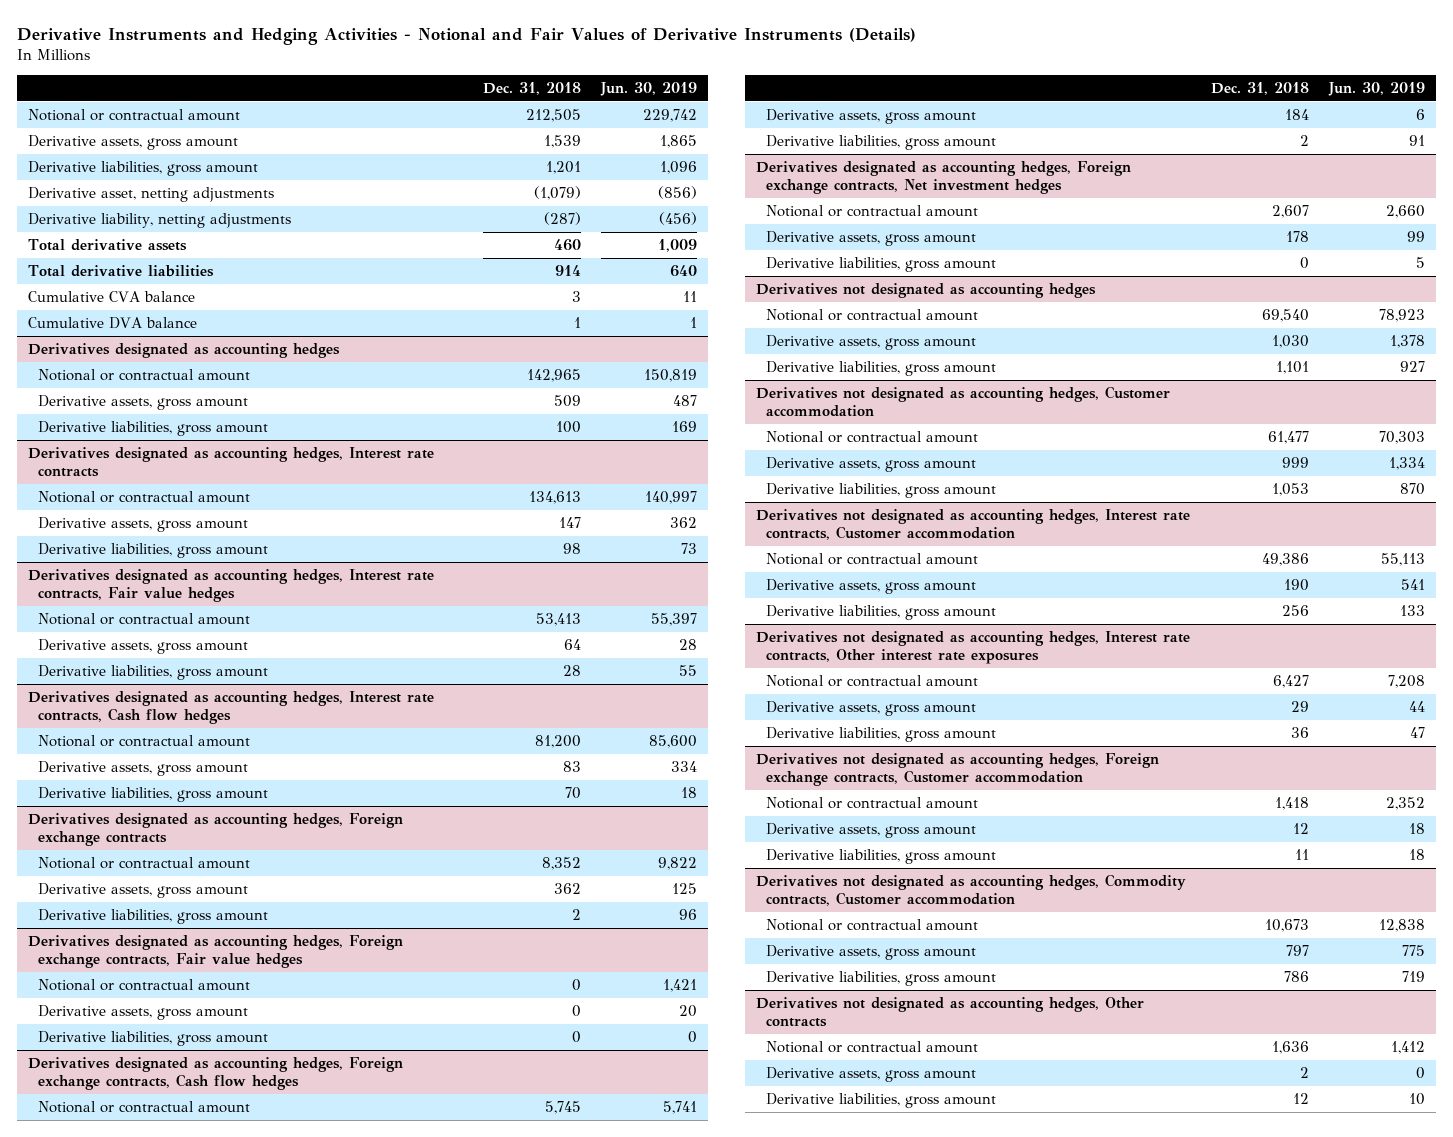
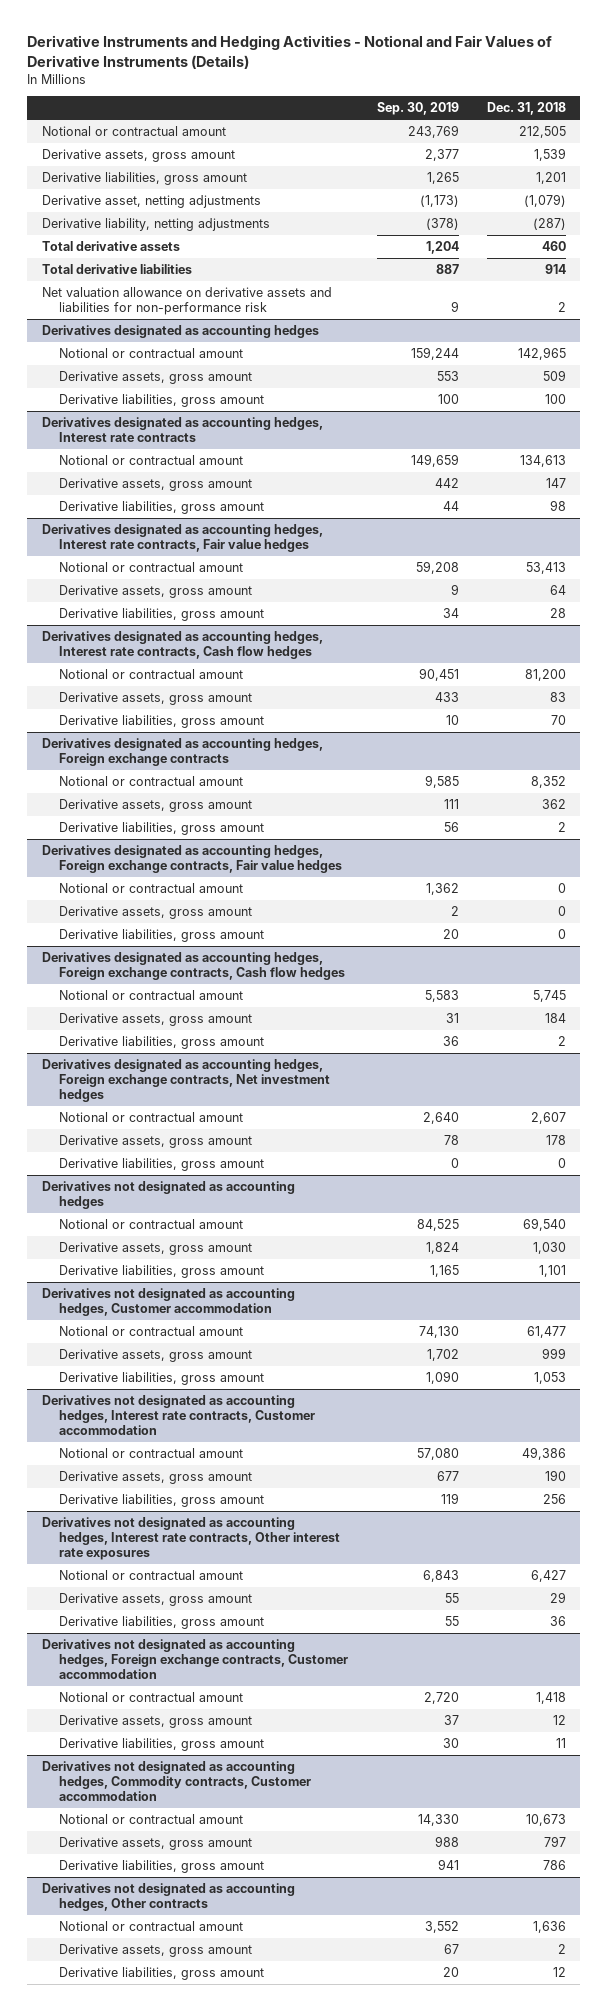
[600,82,698,97] Jun. 30, 2019 -> none
none -> [376,102,459,116] Sep. 30, 2019
[27,290,195,302] Cumulative CVA balance -> none
[27,316,197,329] Cumulative DVA balance -> none
none -> [41,287,332,316] Net valuation allowance on derivative assets and liabilities for non-performance risk

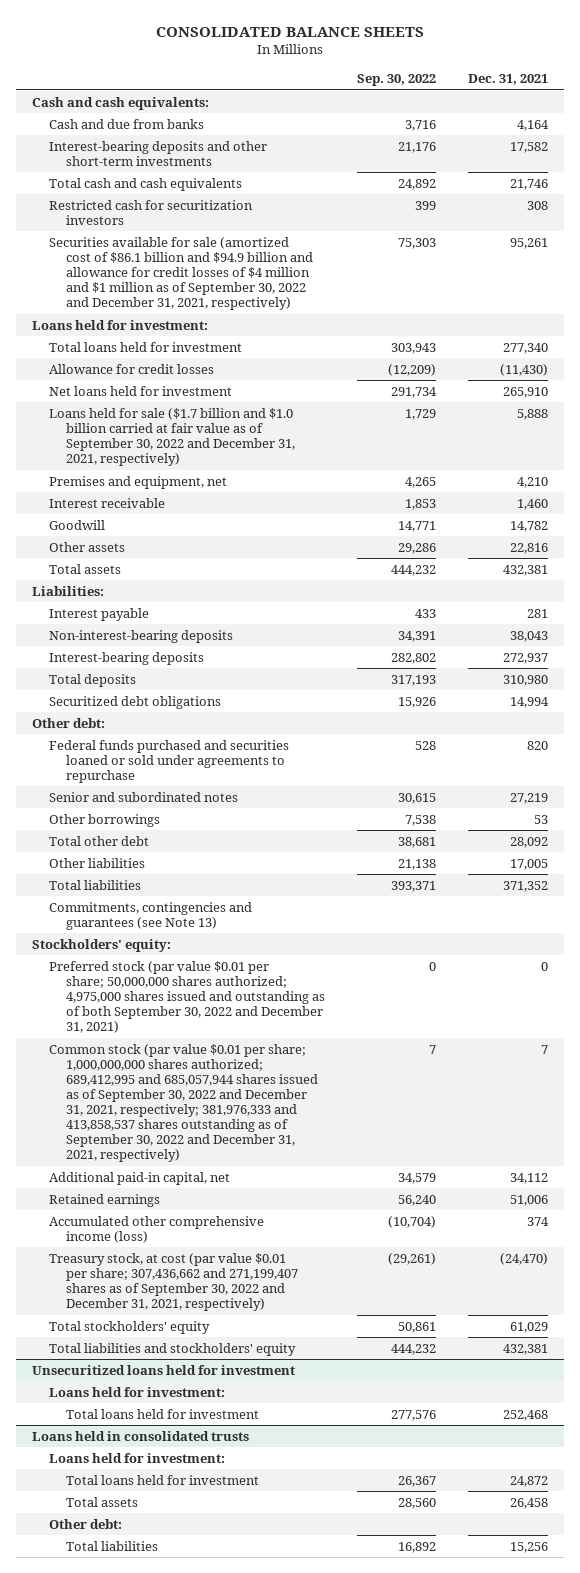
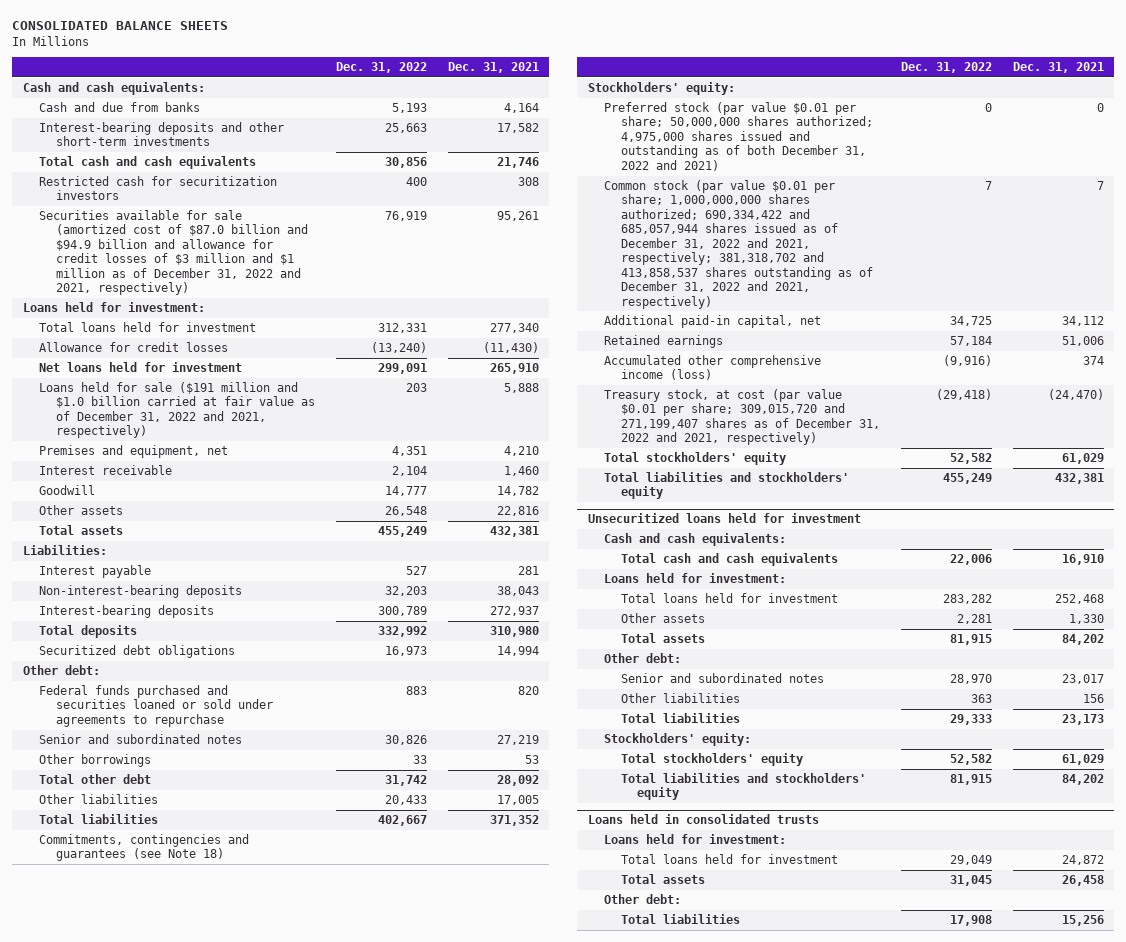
[356,74,436,87] Sep. 30, 2022 -> none
none -> [335,62,427,74] Dec. 31, 2022
[49,236,313,311] Securities available for sale (amortized cost of $86.1 billion and $94.9 billion and allowance for credit losses of $4 million and $1 million as of September 30, 2022 and December 31, 2021, respectively) -> [39,210,308,296] Securities available for sale (amortized cost of $87.0 billion and $94.9 billion and allowance for credit losses of $3 million and $1 million as of December 31, 2022 and 2021, respectively)
[49,407,295,467] Loans held for sale ($1.7 billion and $1.0 billion carried at fair value as of September 30, 2022 and December 31, 2021, respectively) -> [39,382,315,439] Loans held for sale ($191 million and $1.0 billion carried at fair value as of December 31, 2022 and 2021, respectively)
[49,901,253,930] Commitments, contingencies and guarantees (see Note 13) -> [39,834,250,862] Commitments, contingencies and guarantees (see Note 18)
[49,960,325,1034] Preferred stock (par value $0.01 per share; 50,000,000 shares authorized; 4,975,000 shares issued and outstanding as of both September 30, 2022 and December 31, 2021) -> [604,102,873,171] Preferred stock (par value $0.01 per share; 50,000,000 shares authorized; 4,975,000 shares issued and outstanding as of both December 31, 2022 and 2021)
[49,1043,318,1163] Common stock (par value $0.01 per share; 1,000,000,000 shares authorized; 689,412,995 and 685,057,944 shares issued as of September 30, 2022 and December 31, 2021, respectively; 381,976,333 and 413,858,537 shares outstanding as of September 30, 2022 and December 31, 2021, respectively) -> [604,180,873,309] Common stock (par value $0.01 per share; 1,000,000,000 shares authorized; 690,334,422 and 685,057,944 shares issued as of December 31, 2022 and 2021, respectively; 381,318,702 and 413,858,537 shares outstanding as of December 31, 2022 and 2021, respectively)
[49,1252,298,1312] Treasury stock, at cost (par value $0.01 per share; 307,436,662 and 271,199,407 shares as of September 30, 2022 and December 31, 2021, respectively) -> [604,389,880,446] Treasury stock, at cost (par value $0.01 per share; 309,015,720 and 271,199,407 shares as of December 31, 2022 and 2021, respectively)
none -> [604,533,787,547] Cash and cash equivalents:
none -> [620,553,838,567] Total cash and cash equivalents
none -> [620,613,705,624] Other assets
none -> [620,633,705,644] Total assets
none -> [604,653,682,664] Other debt:
none -> [620,673,824,684] Senior and subordinated notes
none -> [620,693,740,704] Other liabilities
none -> [620,713,740,724] Total liabilities
none -> [604,733,752,747] Stockholders' equity:
none -> [620,753,803,767] Total stockholders' equity
none -> [620,773,866,801] Total liabilities and stockholders' equity

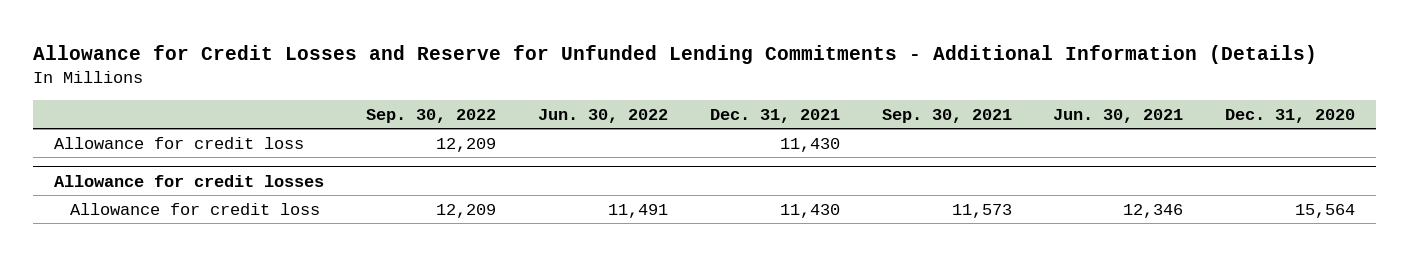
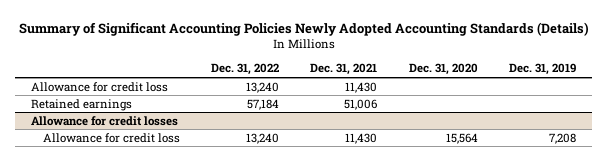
[33,44,1318,64] Allowance for Credit Losses and Reserve for Unfunded Lending Commitments - Additional Information (Details) -> [18,21,589,36] Summary of Significant Accounting Policies Newly Adopted Accounting Standards (Details)
[366,108,497,123] Sep. 30, 2022 -> none
[537,108,668,123] Jun. 30, 2022 -> none
[881,108,1012,123] Sep. 30, 2021 -> none
[1053,108,1184,123] Jun. 30, 2021 -> none
none -> [211,63,280,76] Dec. 31, 2022
none -> [509,63,577,76] Dec. 31, 2019
none -> [31,98,133,111] Retained earnings

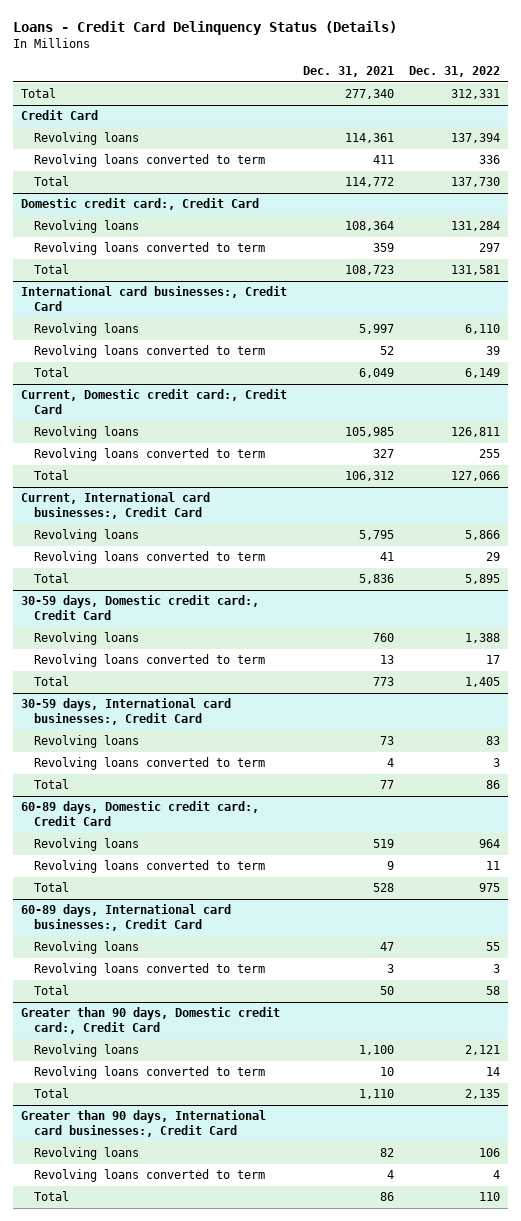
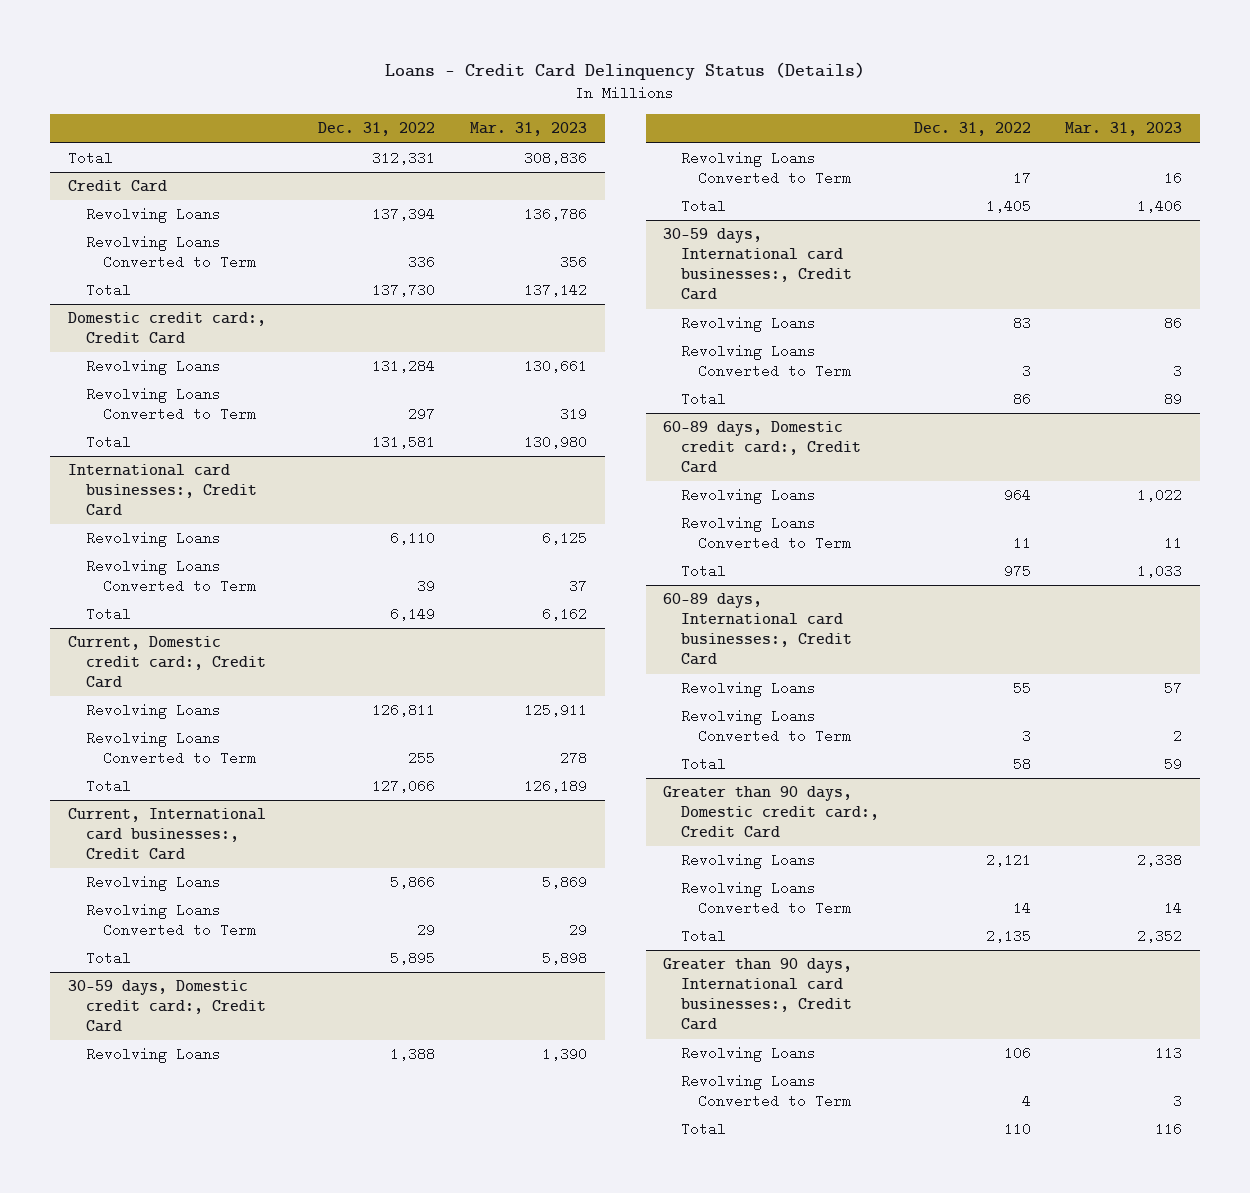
[302,66,394,78] Dec. 31, 2021 -> none
none -> [470,122,588,137] Mar. 31, 2023
[34,132,140,146] Revolving loans -> [85,207,221,224] Revolving Loans
[34,154,266,168] Revolving loans converted to term -> [85,235,257,270] Revolving Loans Converted to Term
[34,220,140,234] Revolving loans -> [85,359,221,376] Revolving Loans
[34,242,266,256] Revolving loans converted to term -> [85,387,257,422] Revolving Loans Converted to Term
[34,323,140,337] Revolving loans -> [85,531,221,548] Revolving Loans
[34,345,266,359] Revolving loans converted to term -> [85,559,257,594] Revolving Loans Converted to Term
[34,426,140,440] Revolving loans -> [85,703,221,720] Revolving Loans
[34,448,266,462] Revolving loans converted to term -> [85,731,257,766] Revolving Loans Converted to Term
[34,529,140,543] Revolving loans -> [85,875,221,892] Revolving Loans
[34,551,266,565] Revolving loans converted to term -> [85,903,257,938] Revolving Loans Converted to Term
[34,632,140,646] Revolving loans -> [85,1047,221,1064] Revolving Loans
[34,654,266,668] Revolving loans converted to term -> [680,151,852,186] Revolving Loans Converted to Term
[34,735,140,749] Revolving loans -> [680,316,816,333] Revolving Loans
[34,757,266,771] Revolving loans converted to term -> [680,344,852,379] Revolving Loans Converted to Term
[34,838,140,852] Revolving loans -> [680,488,816,505] Revolving Loans
[34,860,266,874] Revolving loans converted to term -> [680,516,852,551] Revolving Loans Converted to Term
[34,941,140,955] Revolving loans -> [680,681,816,698] Revolving Loans
[34,963,266,977] Revolving loans converted to term -> [680,709,852,744] Revolving Loans Converted to Term
[34,1044,140,1058] Revolving loans -> [680,853,816,870] Revolving Loans
[34,1066,266,1080] Revolving loans converted to term -> [680,881,852,916] Revolving Loans Converted to Term
[34,1147,140,1161] Revolving loans -> [680,1046,816,1063] Revolving Loans
[34,1169,266,1183] Revolving loans converted to term -> [680,1074,852,1109] Revolving Loans Converted to Term

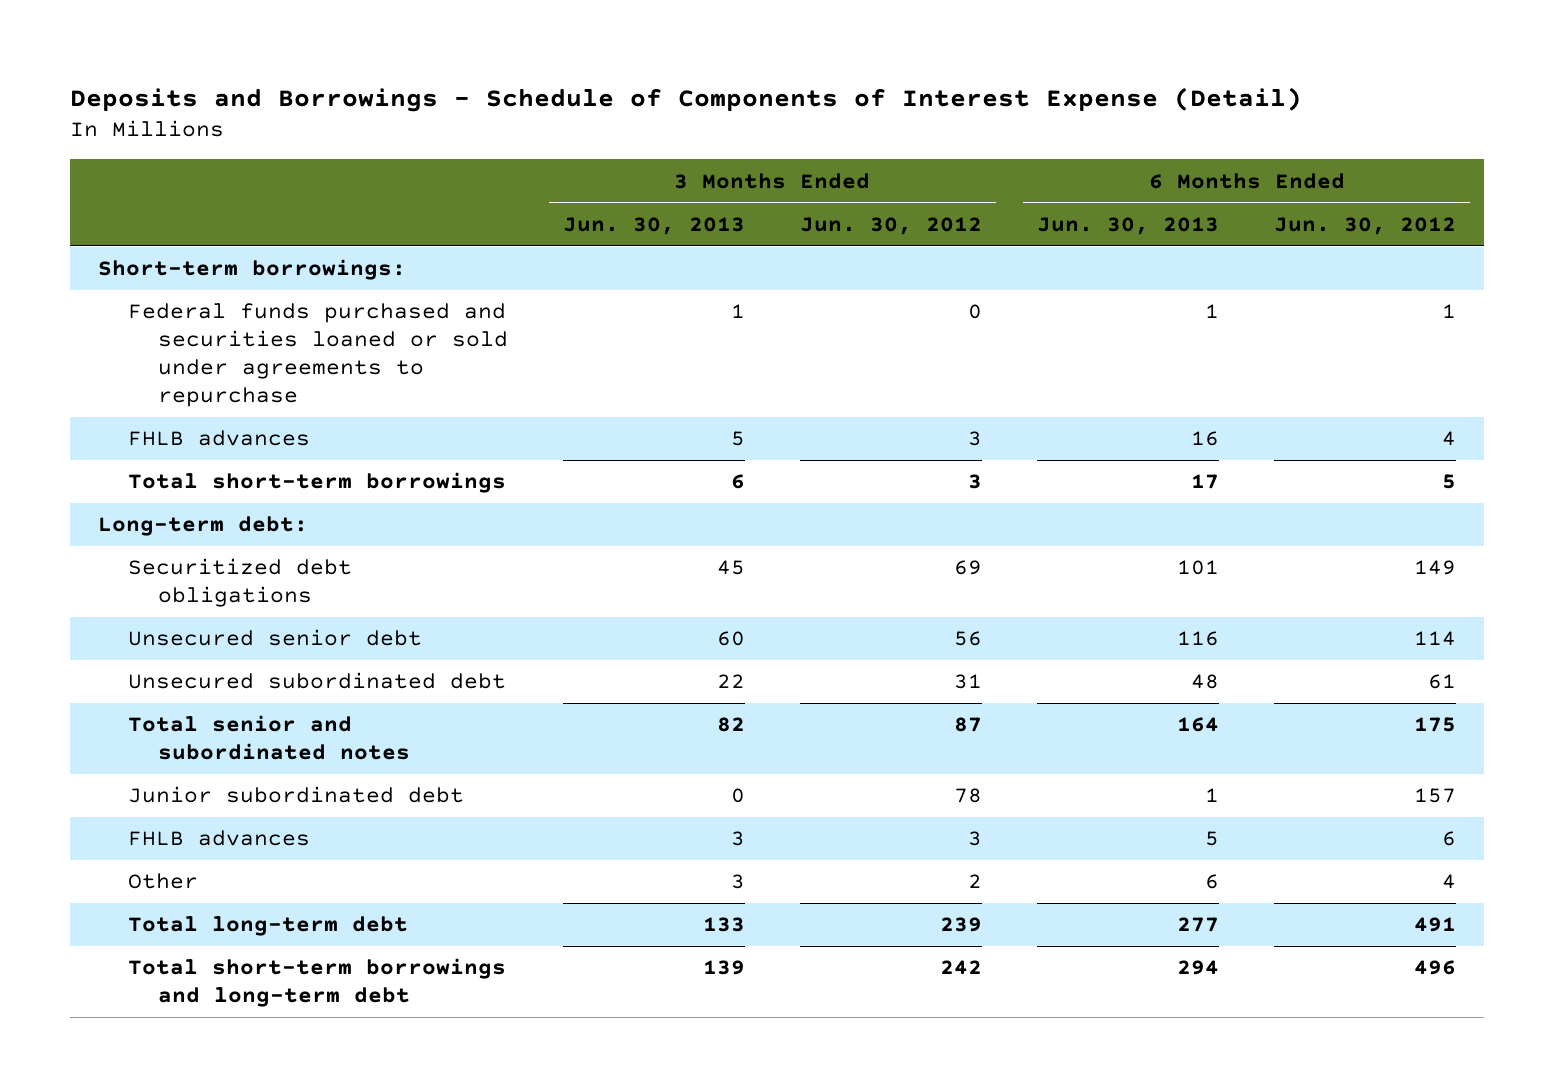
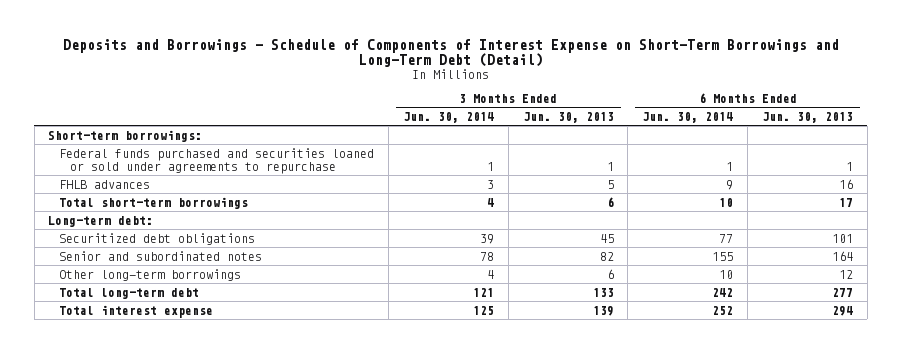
[70,86,1303,112] Deposits and Borrowings - Schedule of Components of Interest Expense (Detail) -> [62,38,839,68] Deposits and Borrowings - Schedule of Components of Interest Expense on Short-Term Borrowings and Long-Term Debt (Detail)
[800,216,983,235] Jun. 30, 2012 -> none
[1274,216,1457,235] Jun. 30, 2012 -> none
none -> [402,112,494,124] Jun. 30, 2014
none -> [642,112,734,124] Jun. 30, 2014
[127,629,422,647] Unsecured senior debt -> none
[127,672,506,690] Unsecured subordinated debt -> none
[127,786,464,804] Junior subordinated debt -> none
[127,830,310,847] FHLB advances -> none
[127,715,410,761] Total senior and subordinated notes -> [59,250,263,261] Senior and subordinated notes
[127,873,198,890] Other -> [59,268,242,281] Other long-term borrowings
[730,874,745,890] 3 -> [606,268,614,279] 6
[1205,874,1220,890] 6 -> [839,269,854,279] 12
[127,958,506,1008] Total short-term borrowings and long-term debt -> [59,304,214,318] Total interest expense

